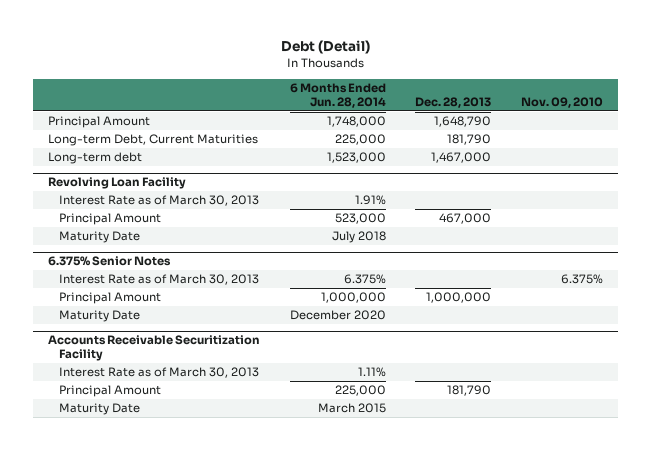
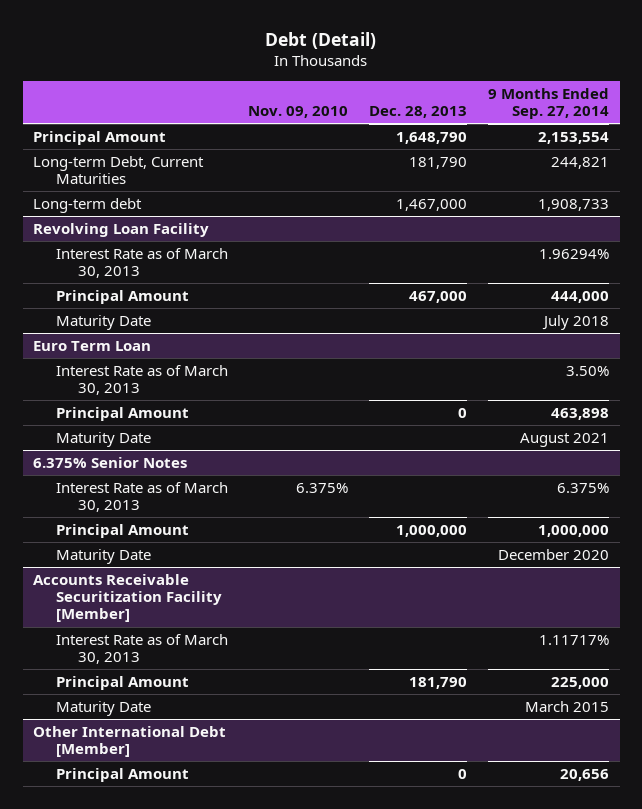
[289,82,386,108] 6 Months Ended Jun. 28, 2014 -> none
none -> [488,87,610,120] 9 Months Ended Sep. 27, 2014
none -> [32,340,151,351] Euro Term Loan
none -> [55,364,228,396] Interest Rate as of March 30, 2013
none -> [55,406,189,421] Principal Amount
none -> [55,431,151,447] Maturity Date
[48,335,261,362] Accounts Receivable Securitization Facility -> [32,573,222,623] Accounts Receivable Securitization Facility [Member]
none -> [32,725,226,758] Other International Debt [Member]
none -> [55,767,189,782] Principal Amount

